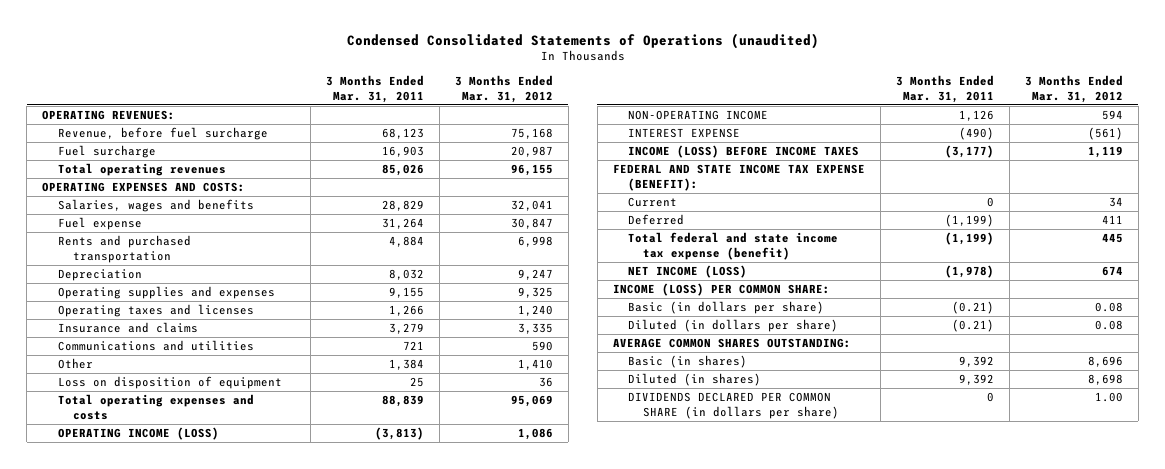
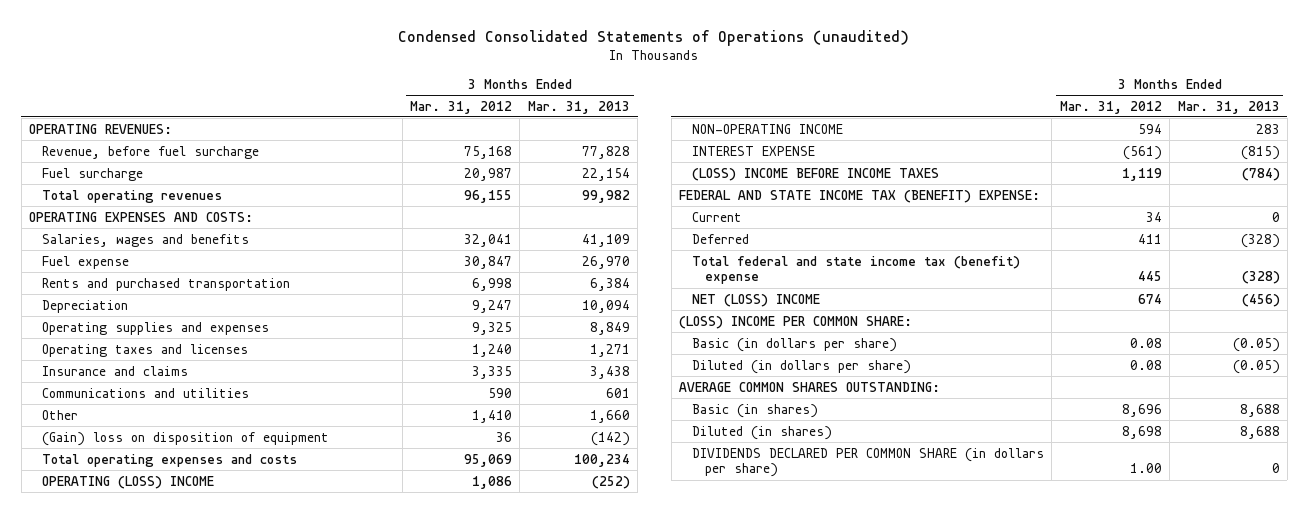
[325,75,424,103] 3 Months Ended Mar. 31, 2011 -> none
none -> [527,100,630,114] Mar. 31, 2013
[57,376,282,390] Loss on disposition of equipment -> [42,431,330,446] (Gain) loss on disposition of equipment
[57,427,219,441] OPERATING INCOME (LOSS) -> [42,475,215,489] OPERATING (LOSS) INCOME
[627,145,859,159] INCOME (LOSS) BEFORE INCOME TAXES -> [691,167,939,181] (LOSS) INCOME BEFORE INCOME TAXES
[612,164,865,191] FEDERAL AND STATE INCOME TAX EXPENSE (BENEFIT): -> [678,189,1040,203] FEDERAL AND STATE INCOME TAX (BENEFIT) EXPENSE:
[627,232,838,260] Total federal and state income tax expense (benefit) -> [691,255,1020,285] Total federal and state income tax (benefit) expense
[627,265,747,279] NET INCOME (LOSS) -> [691,293,820,307] NET (LOSS) INCOME
[612,283,830,297] INCOME (LOSS) PER COMMON SHARE: -> [678,315,912,329] (LOSS) INCOME PER COMMON SHARE:

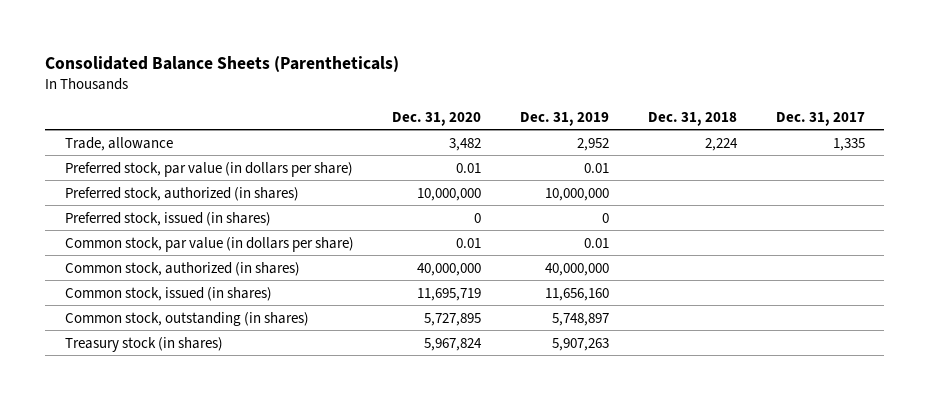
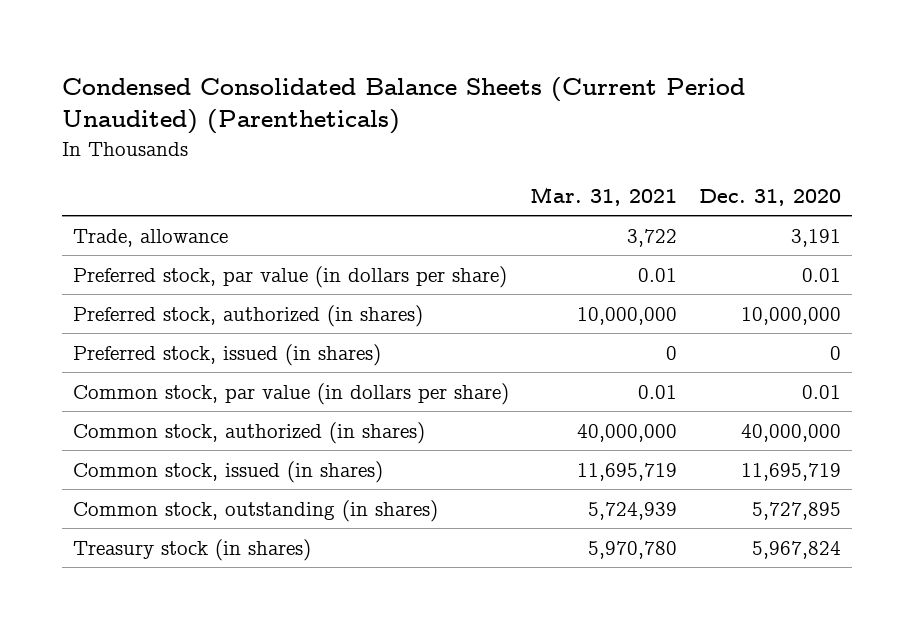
[45,55,400,72] Consolidated Balance Sheets (Parentheticals) -> [61,76,745,135] Condensed Consolidated Balance Sheets (Current Period Unaudited) (Parentheticals)
[520,111,610,126] Dec. 31, 2019 -> none
[648,111,738,126] Dec. 31, 2018 -> none
[775,111,865,126] Dec. 31, 2017 -> none
none -> [530,187,678,207] Mar. 31, 2021
[449,137,482,151] 3,482 -> [790,228,841,247] 3,191

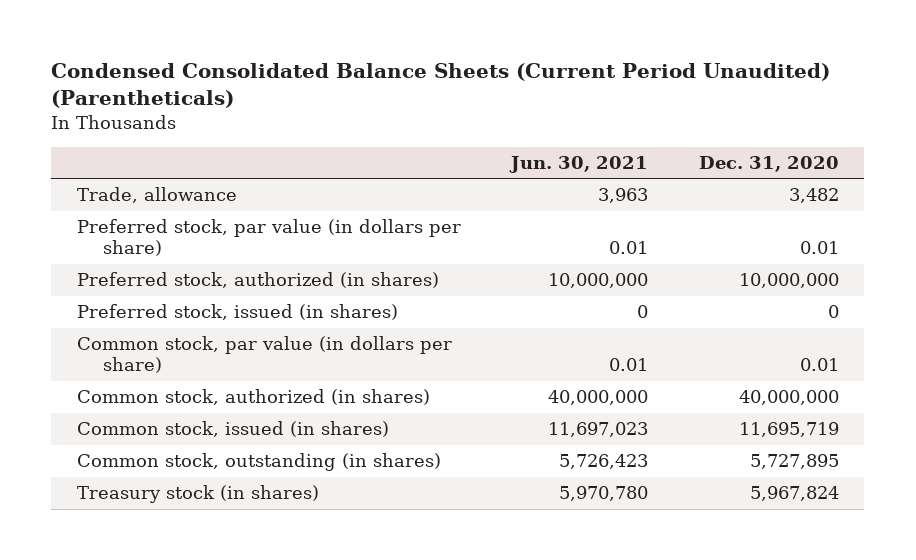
[530,187,678,207] Mar. 31, 2021 -> none
none -> [509,155,649,173] Jun. 30, 2021
[790,228,841,247] 3,191 -> [788,188,839,204] 3,482

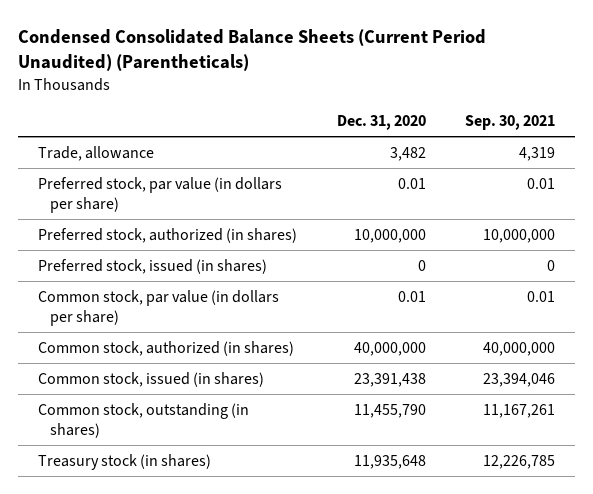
[509,155,649,173] Jun. 30, 2021 -> none
none -> [465,115,556,131] Sep. 30, 2021
[738,422,839,438] 11,695,719 -> [353,372,426,387] 23,391,438
[749,454,839,470] 5,727,895 -> [353,403,426,418] 11,455,790
[749,486,839,502] 5,967,824 -> [353,454,426,469] 11,935,648

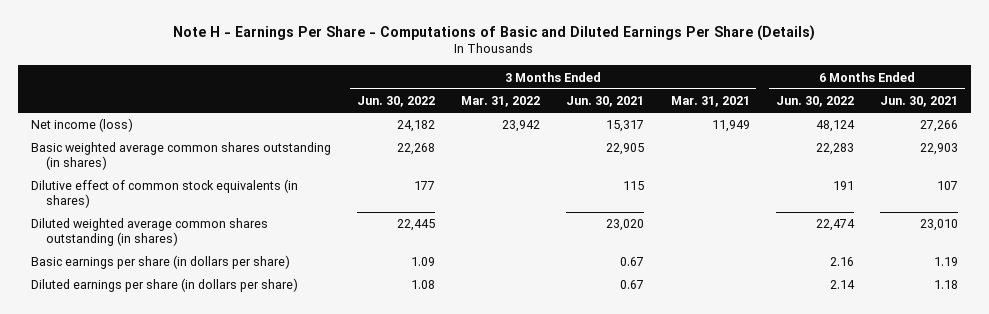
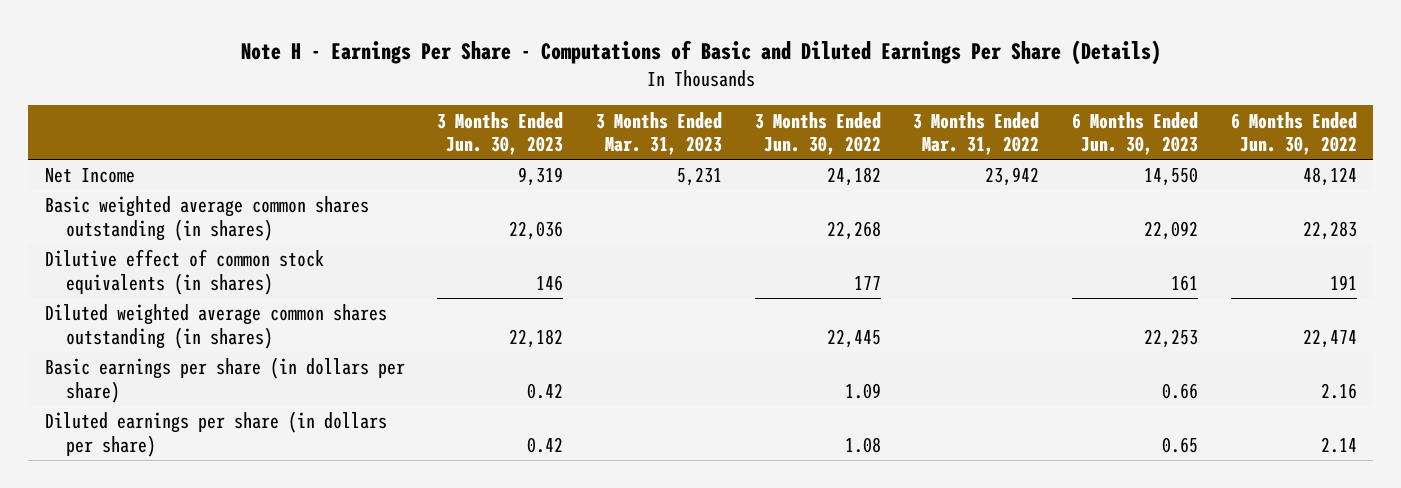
[566,95,645,107] Jun. 30, 2021 -> none
[670,95,750,107] Mar. 31, 2021 -> none
[880,95,959,107] Jun. 30, 2021 -> none
none -> [437,111,564,156] 3 Months Ended Jun. 30, 2023
none -> [595,111,722,156] 3 Months Ended Mar. 31, 2023
none -> [1072,111,1199,156] 6 Months Ended Jun. 30, 2023
[30,118,133,133] Net income (loss) -> [44,168,135,184] Net Income

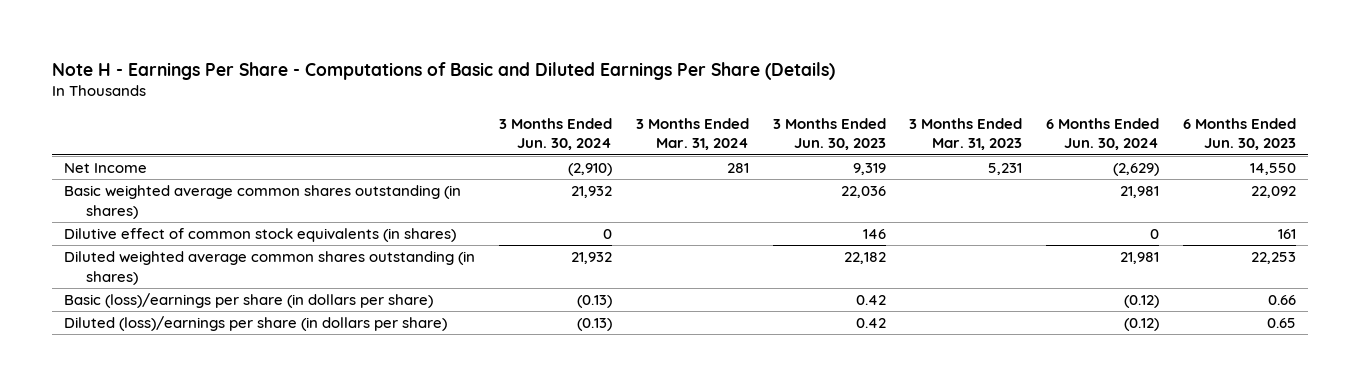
[754,111,881,156] 3 Months Ended Jun. 30, 2022 -> none
[913,111,1040,156] 3 Months Ended Mar. 31, 2022 -> none
[1230,111,1357,156] 6 Months Ended Jun. 30, 2022 -> none
none -> [498,117,612,151] 3 Months Ended Jun. 30, 2024
none -> [635,117,749,151] 3 Months Ended Mar. 31, 2024
none -> [1046,117,1160,151] 6 Months Ended Jun. 30, 2024
[44,357,405,403] Basic earnings per share (in dollars per share) -> [64,293,434,309] Basic (loss)/earnings per share (in dollars per share)
[44,411,387,457] Diluted earnings per share (in dollars per share) -> [64,316,448,332] Diluted (loss)/earnings per share (in dollars per share)

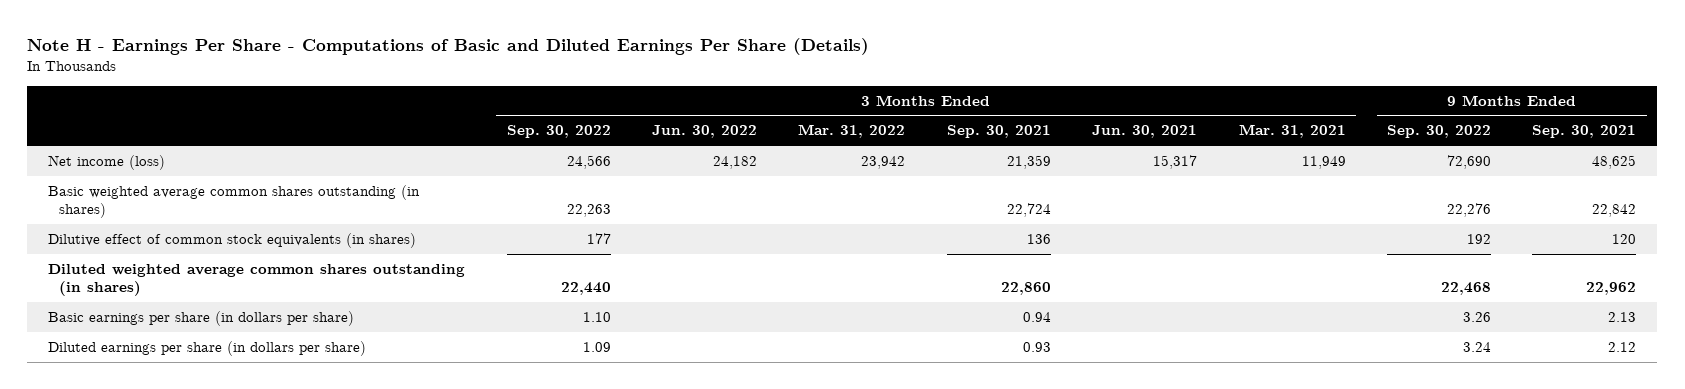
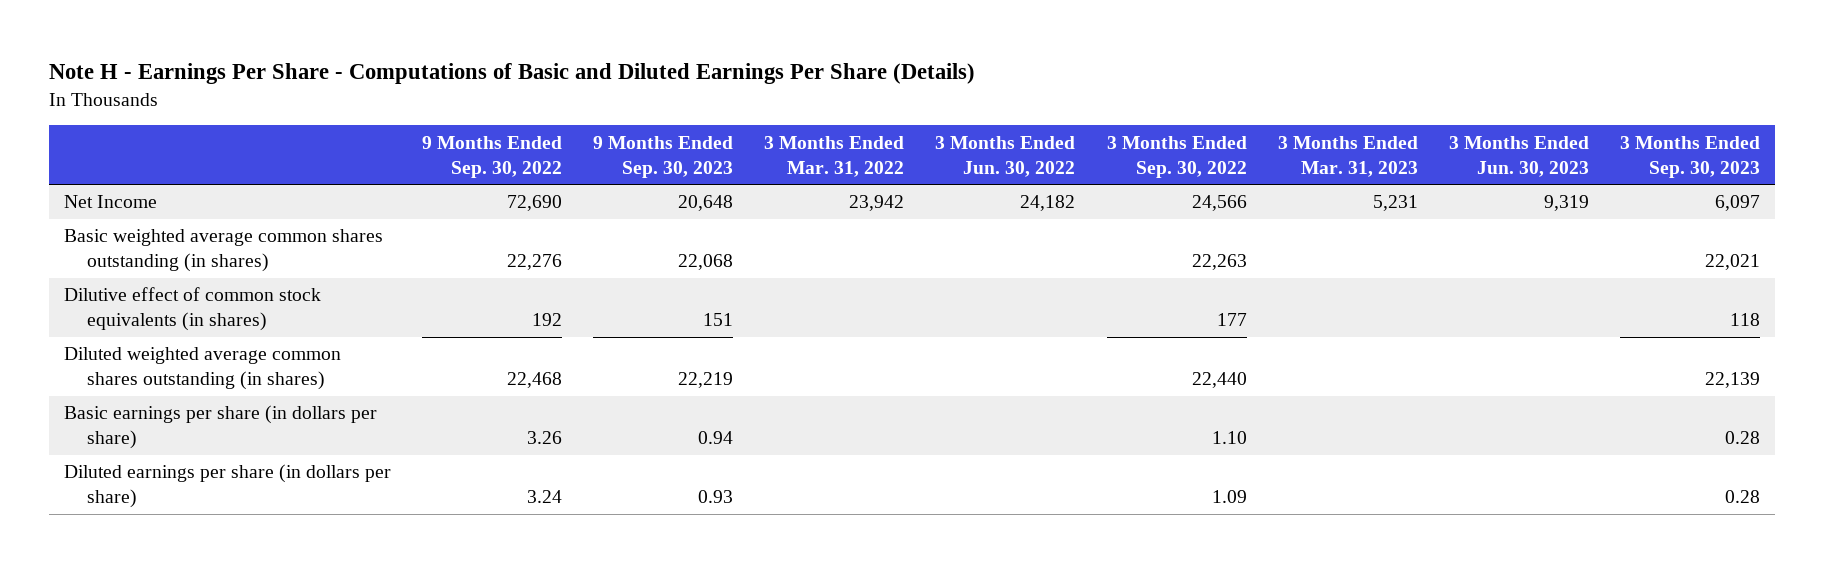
[946,125,1051,139] Sep. 30, 2021 -> none
[1092,125,1198,139] Jun. 30, 2021 -> none
[1238,124,1346,139] Mar. 31, 2021 -> none
[1532,125,1637,139] Sep. 30, 2021 -> none
none -> [593,135,734,178] 9 Months Ended Sep. 30, 2023
none -> [1277,135,1418,177] 3 Months Ended Mar. 31, 2023
none -> [1448,135,1589,177] 3 Months Ended Jun. 30, 2023
none -> [1619,135,1760,178] 3 Months Ended Sep. 30, 2023
[48,154,166,170] Net income (loss) -> [64,195,158,209] Net Income

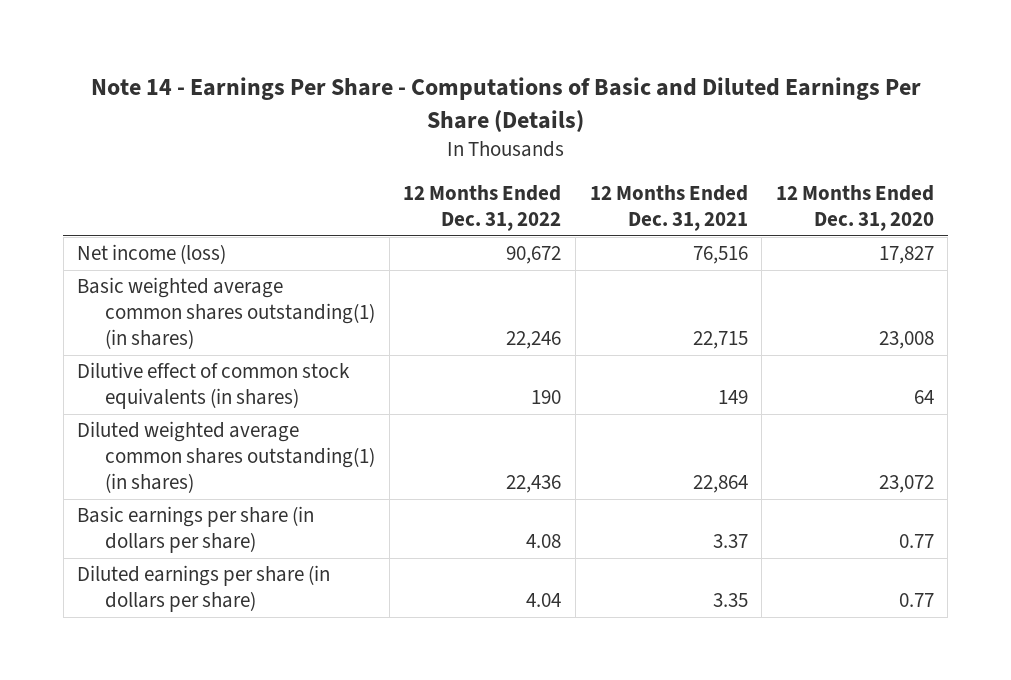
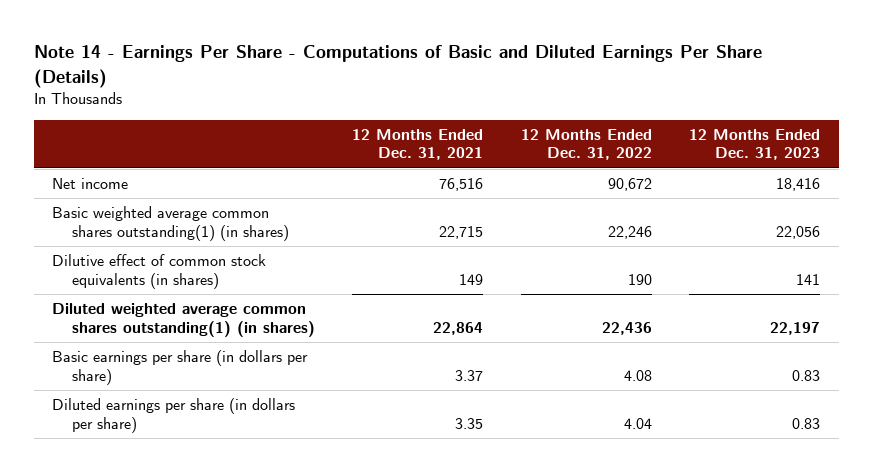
[775,184,934,231] 12 Months Ended Dec. 31, 2020 -> none
none -> [689,128,821,161] 12 Months Ended Dec. 31, 2023
[77,244,227,265] Net income (loss) -> [52,178,129,190] Net income

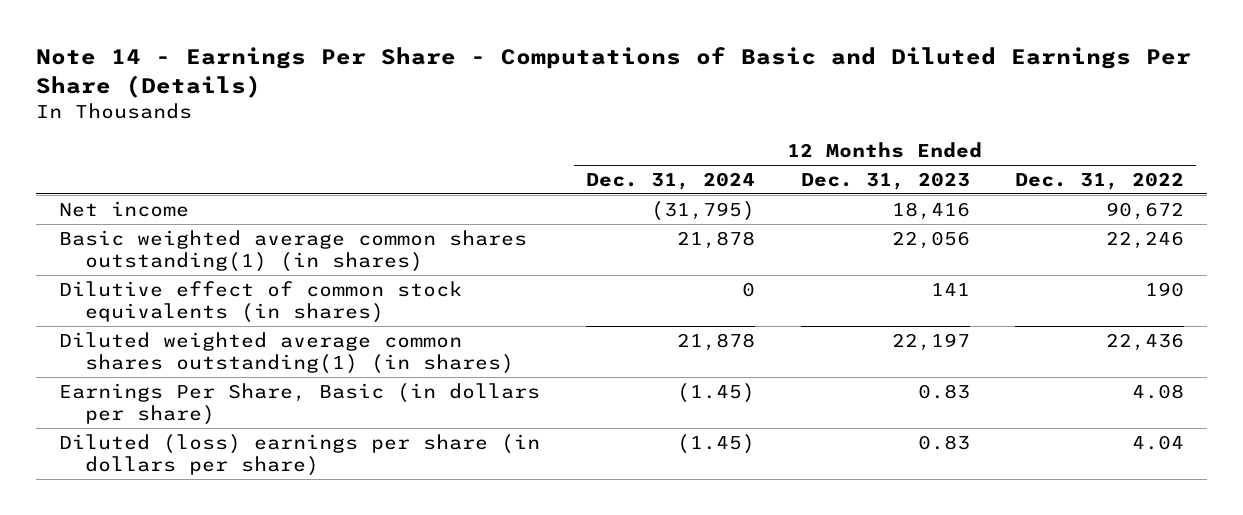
[352,128,484,161] 12 Months Ended Dec. 31, 2021 -> none
none -> [585,171,755,190] Dec. 31, 2024
[52,350,309,385] Basic earnings per share (in dollars per share) -> [58,382,540,426] Earnings Per Share, Basic (in dollars per share)
[52,398,296,433] Diluted earnings per share (in dollars per share) -> [58,433,540,477] Diluted (loss) earnings per share (in dollars per share)

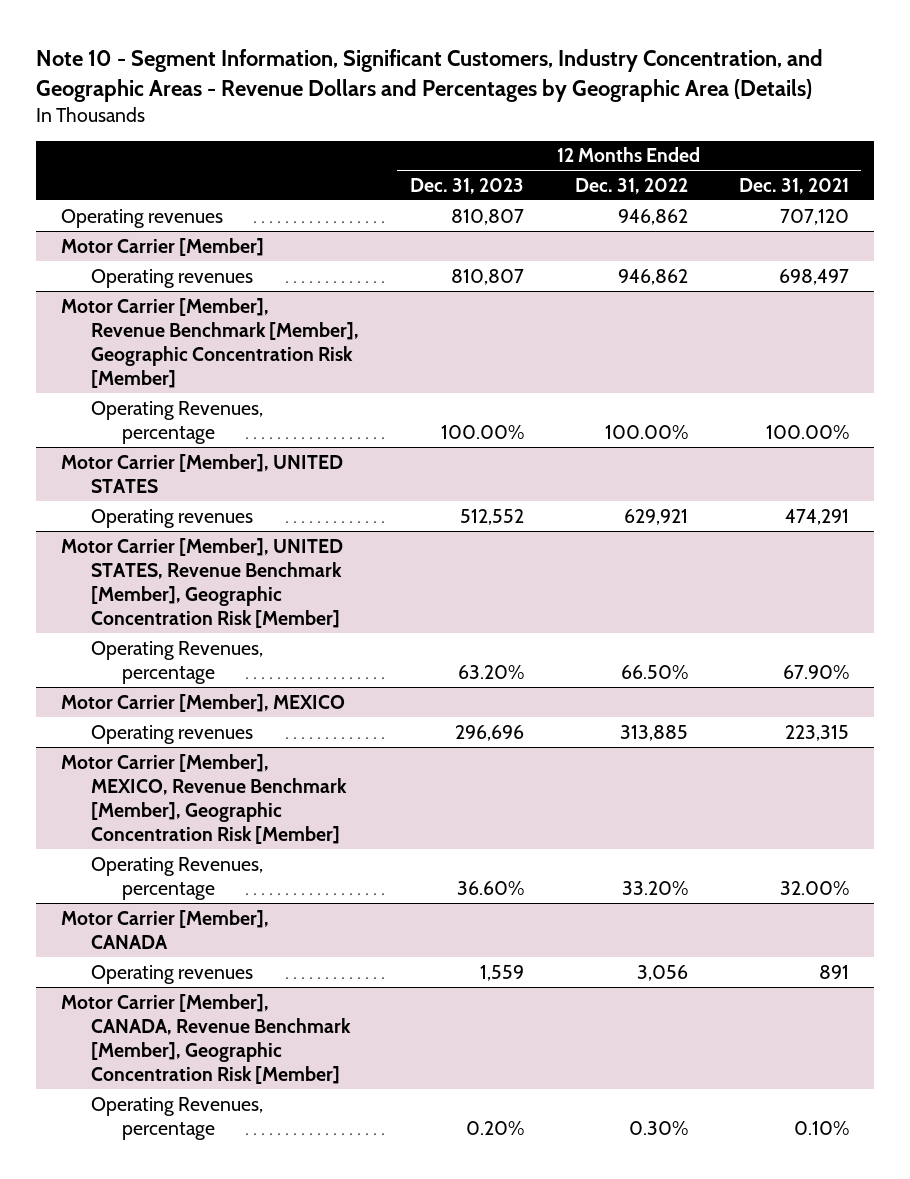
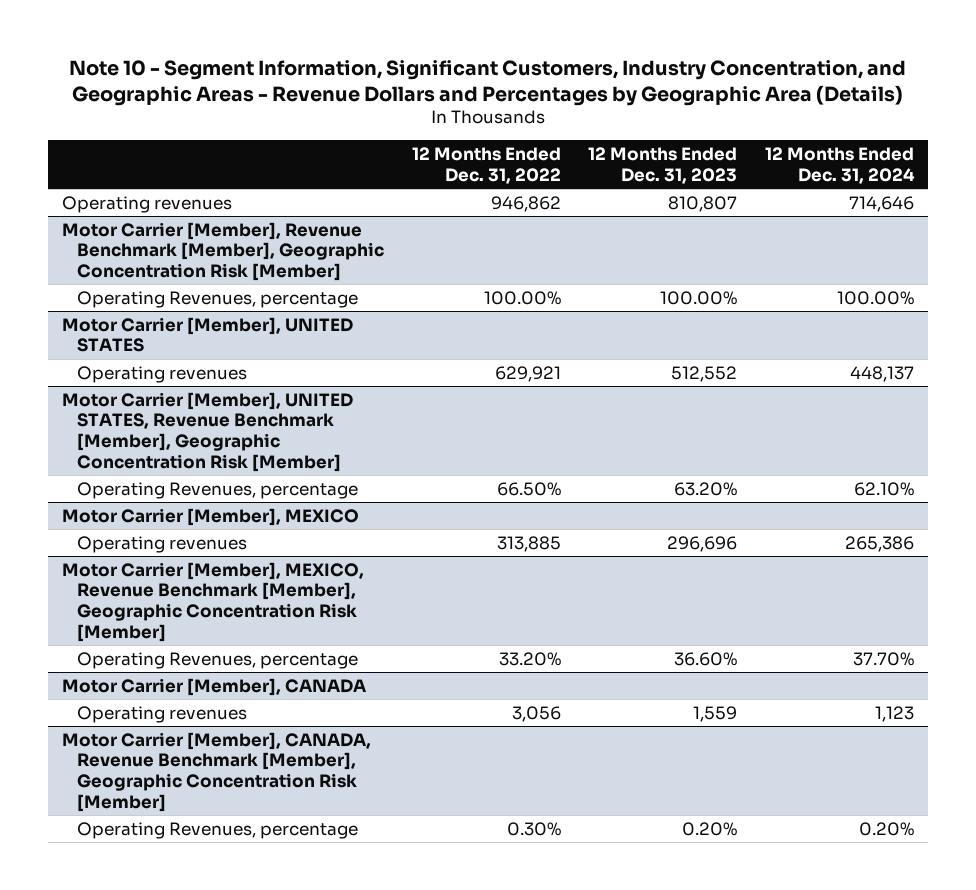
[738,177,849,194] Dec. 31, 2021 -> none
none -> [765,146,916,184] 12 Months Ended Dec. 31, 2024
[61,237,265,256] Motor Carrier [Member] -> none
[91,268,254,288] Operating revenues -> none

